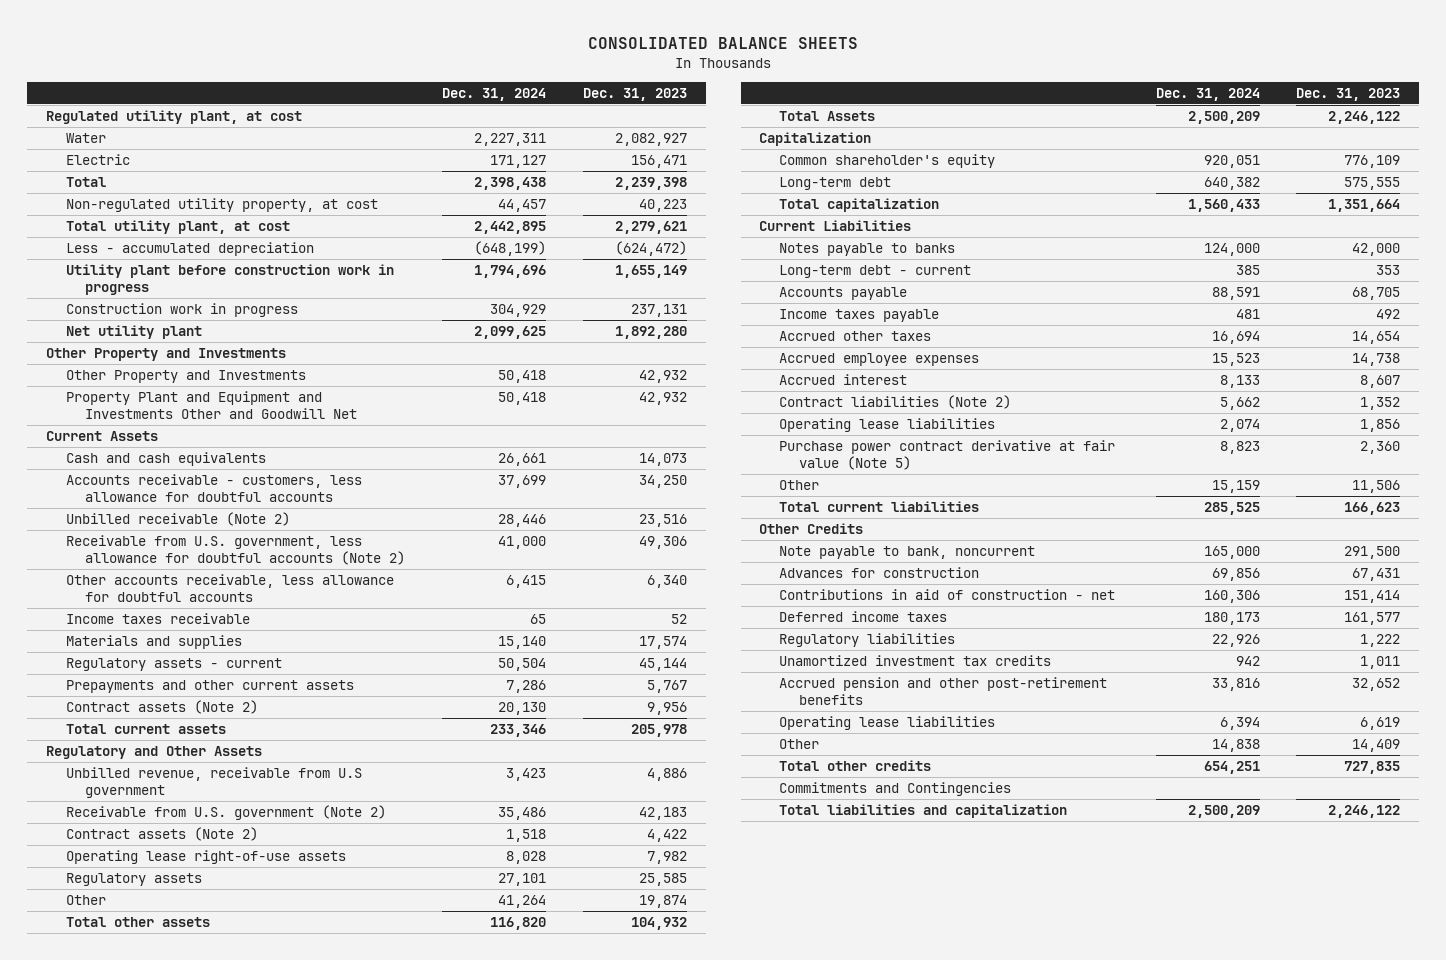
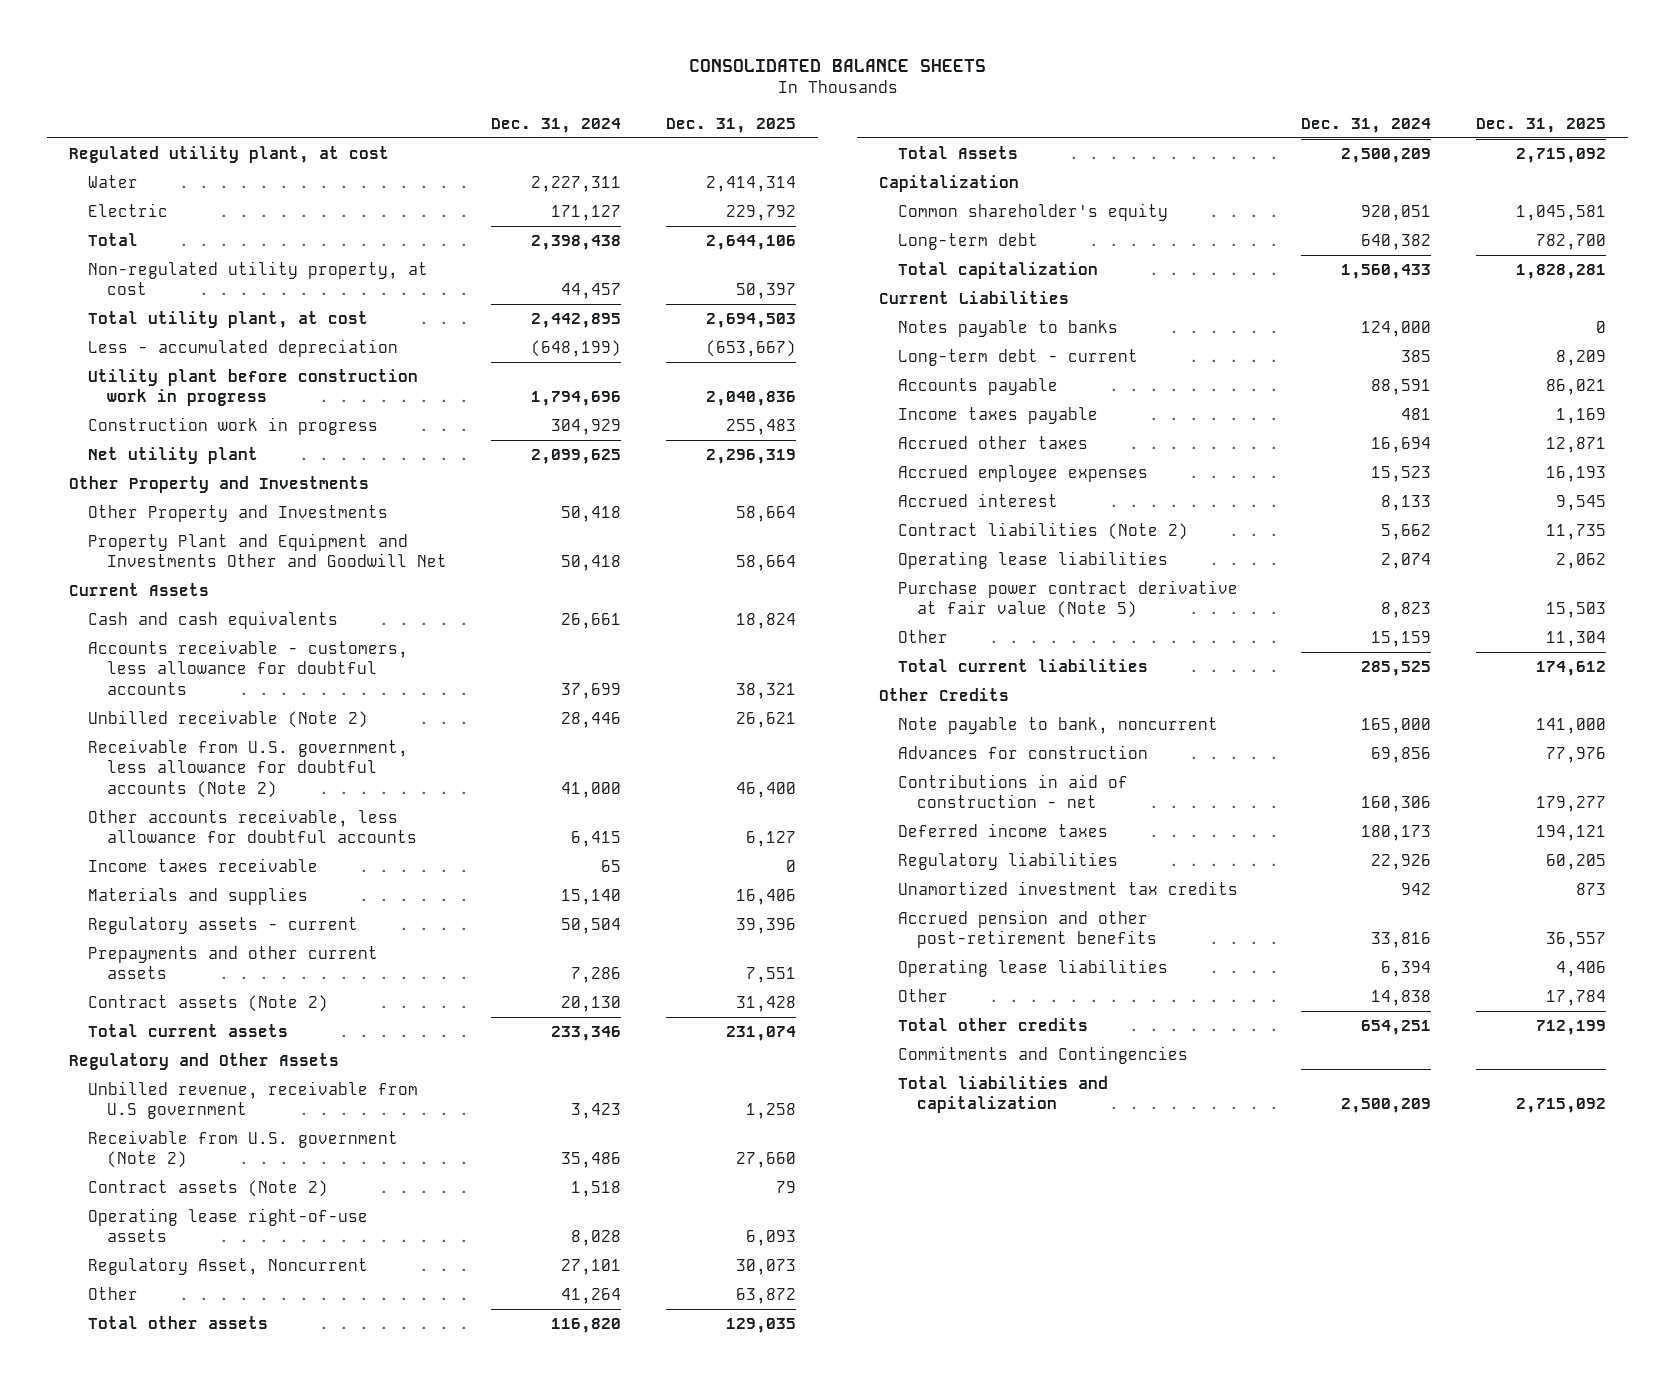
[583,87,688,101] Dec. 31, 2023 -> none
none -> [665,117,796,133] Dec. 31, 2025
[65,872,202,886] Regulatory assets -> [88,1257,369,1275] Regulatory Asset, Noncurrent

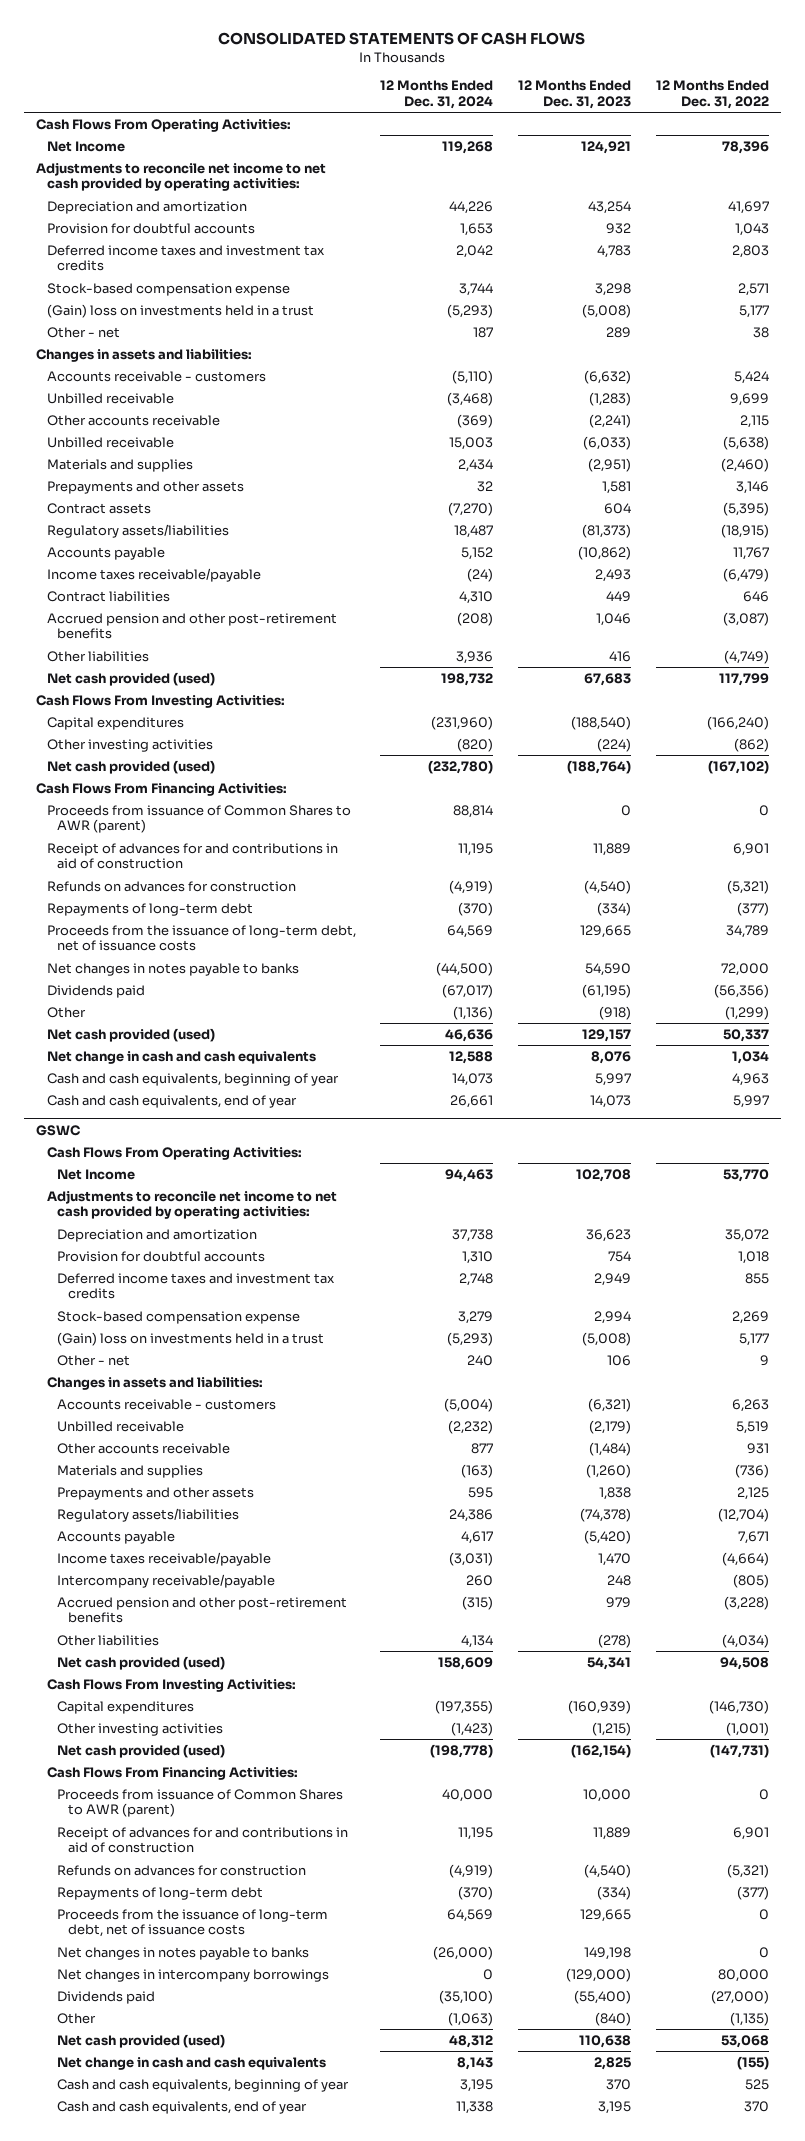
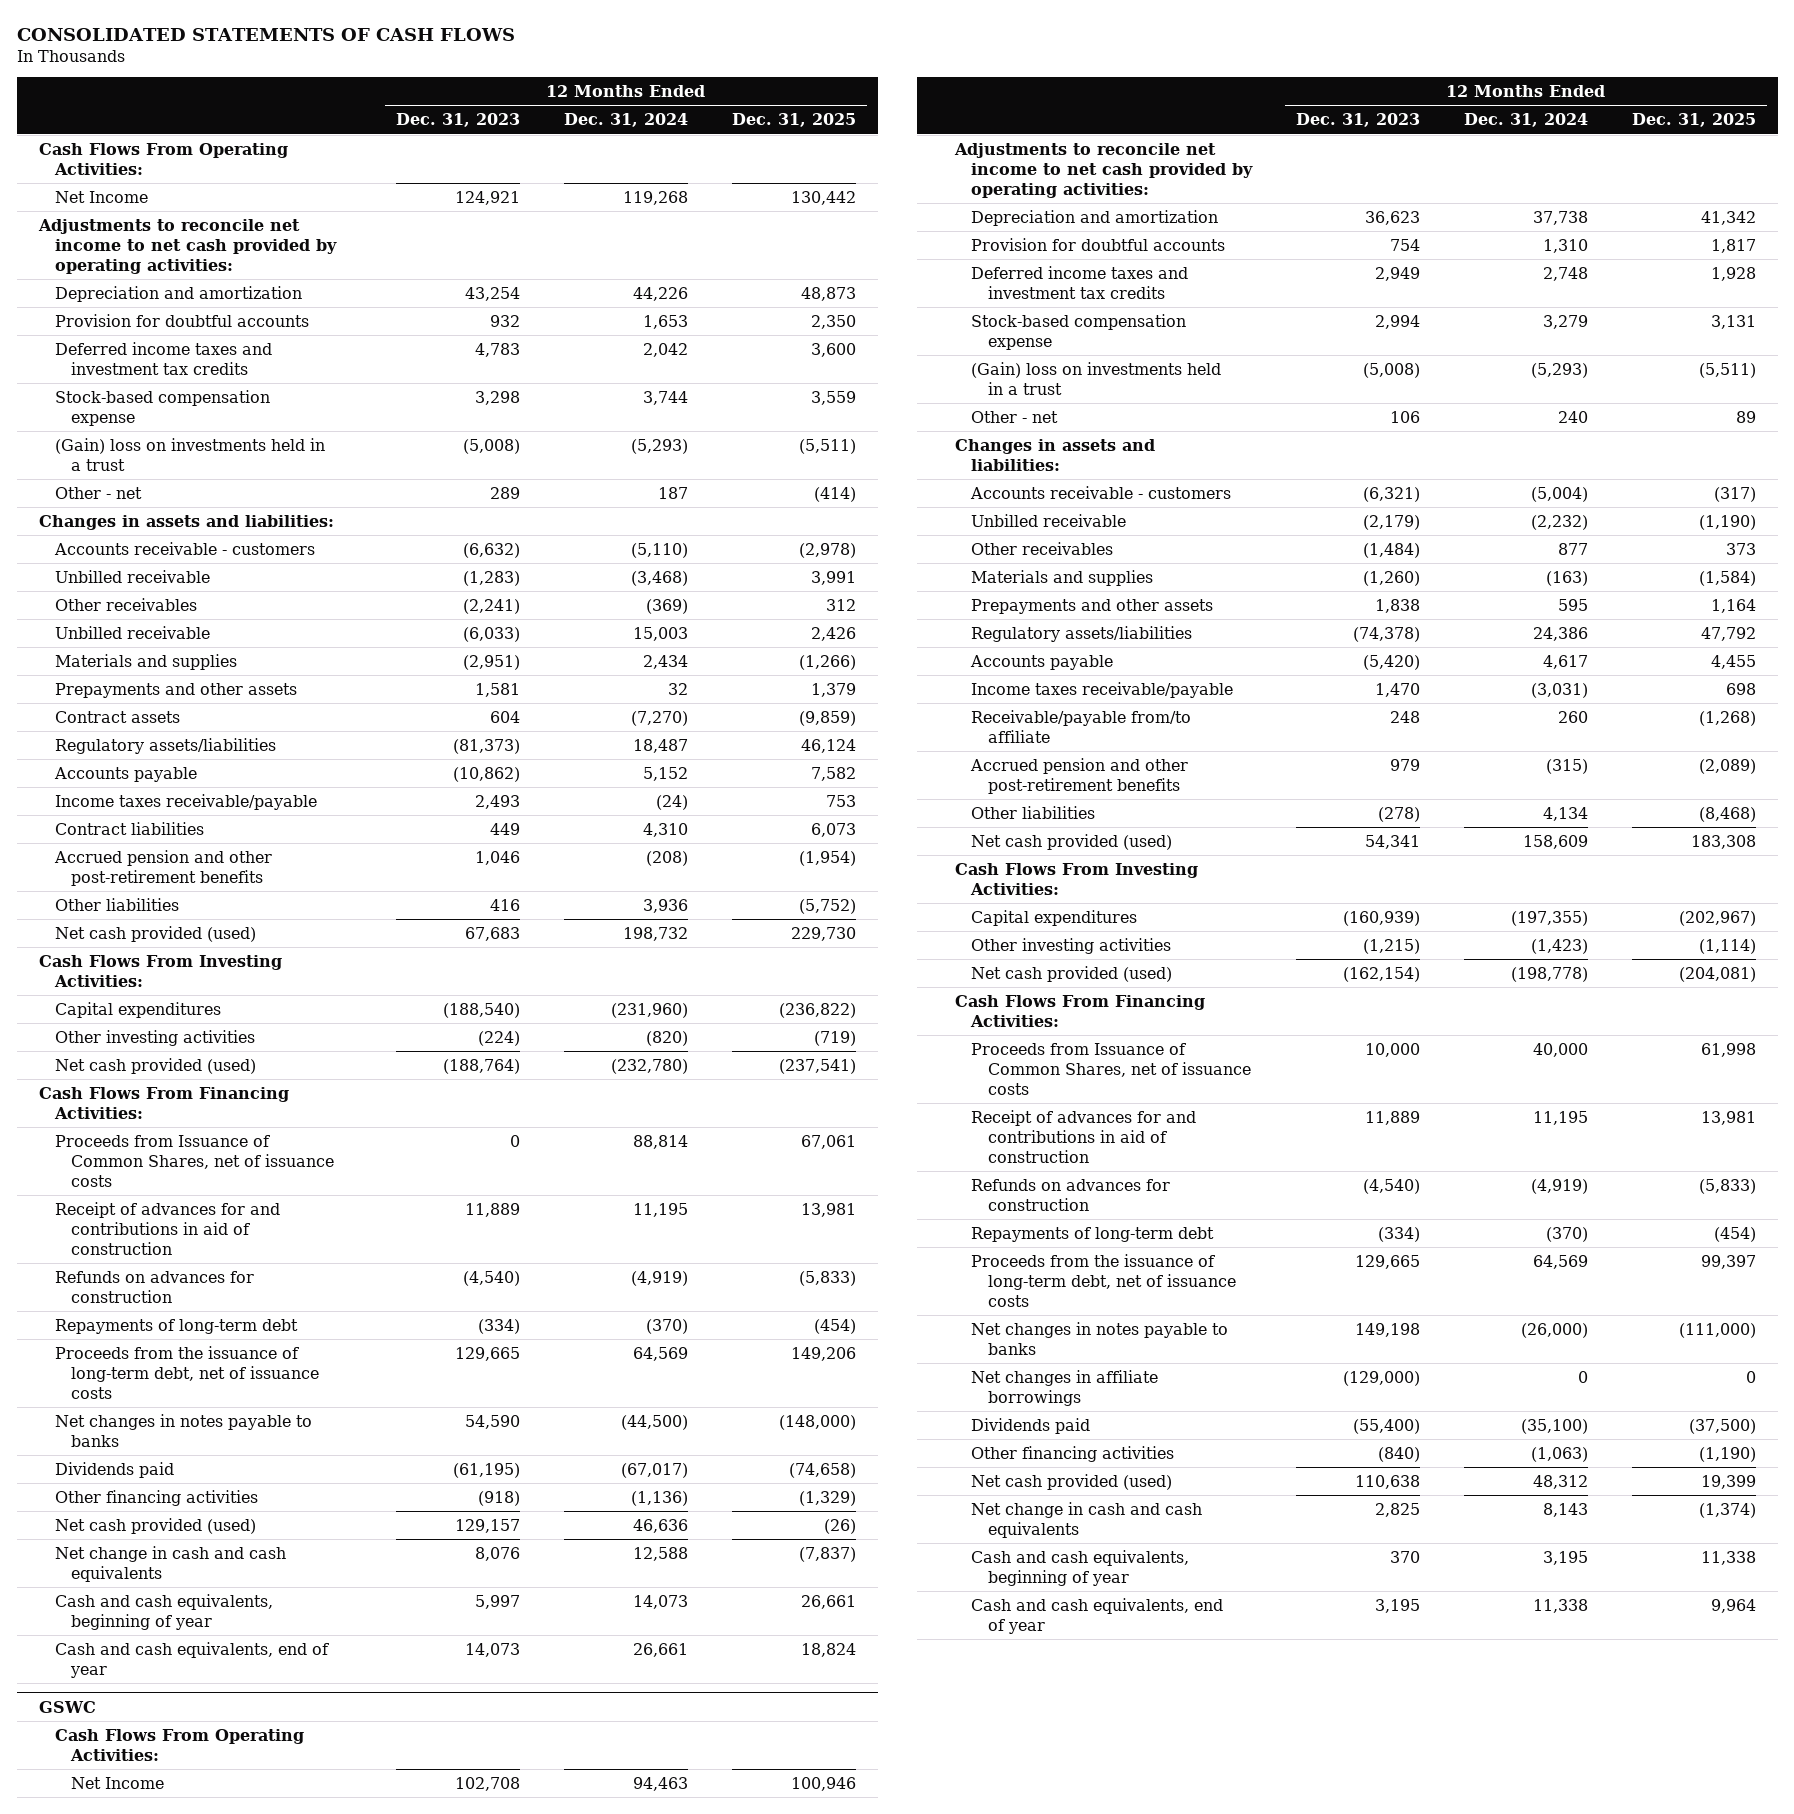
[655,80,769,110] 12 Months Ended Dec. 31, 2022 -> none
none -> [731,113,856,128] Dec. 31, 2025
[46,414,220,426] Other accounts receivable -> [54,597,197,611] Other receivables
[46,804,351,834] Proceeds from issuance of Common Shares to AWR (parent) -> [54,1134,335,1187] Proceeds from Issuance of Common Shares, net of issuance costs
[46,1006,86,1018] Other -> [54,1489,258,1506] Other financing activities
[57,1442,231,1454] Other accounts receivable -> [971,541,1114,555] Other receivables
[57,1573,276,1588] Intercompany receivable/payable -> [971,709,1192,743] Receivable/payable from/to affiliate
[57,1788,344,1818] Proceeds from issuance of Common Shares to AWR (parent) -> [971,1042,1251,1095] Proceeds from Issuance of Common Shares, net of issuance costs
[57,1968,330,1982] Net changes in intercompany borrowings -> [971,1369,1159,1406] Net changes in affiliate borrowings
[57,2012,97,2024] Other -> [971,1445,1175,1462] Other financing activities

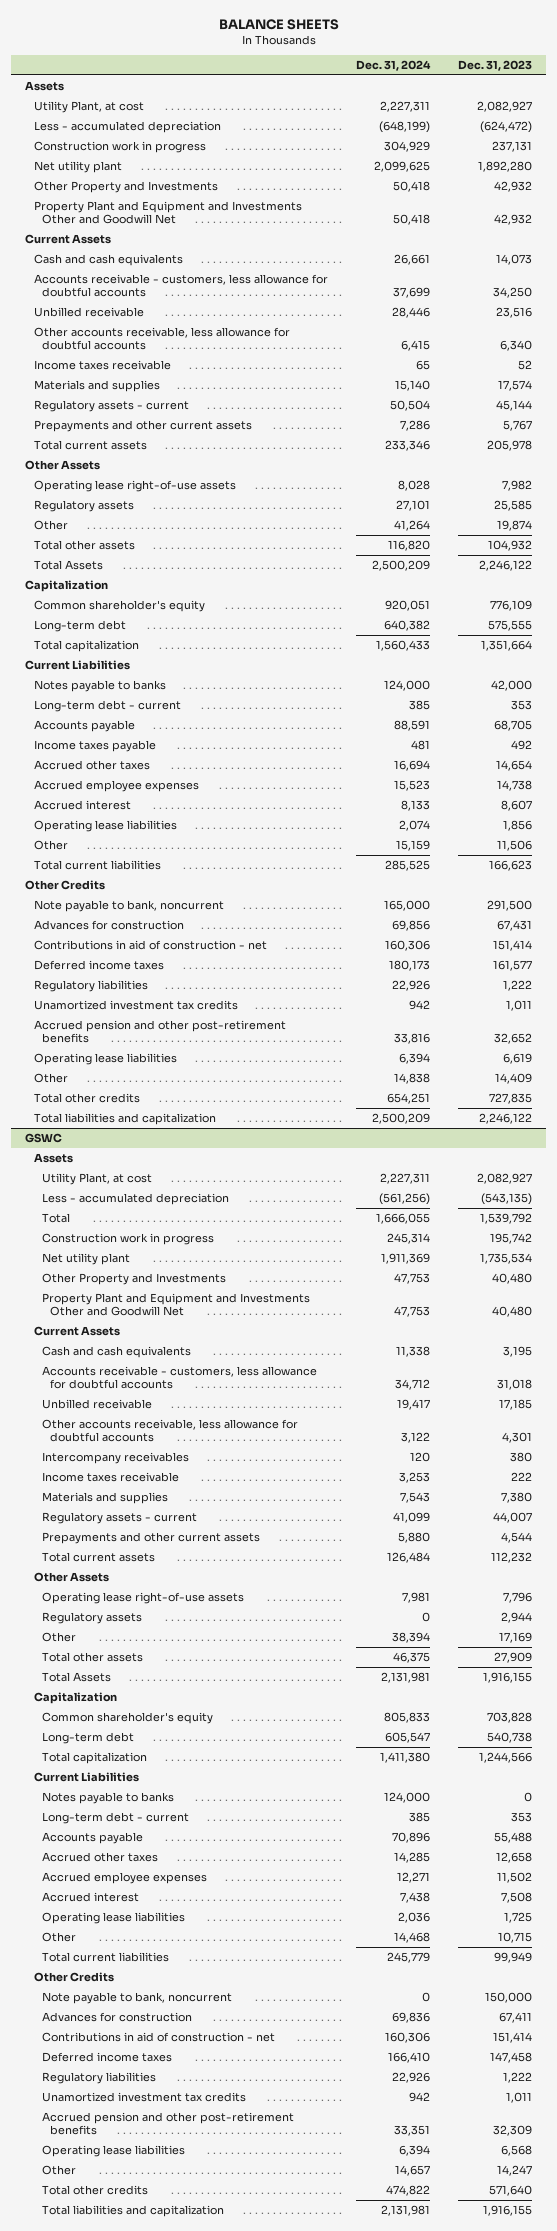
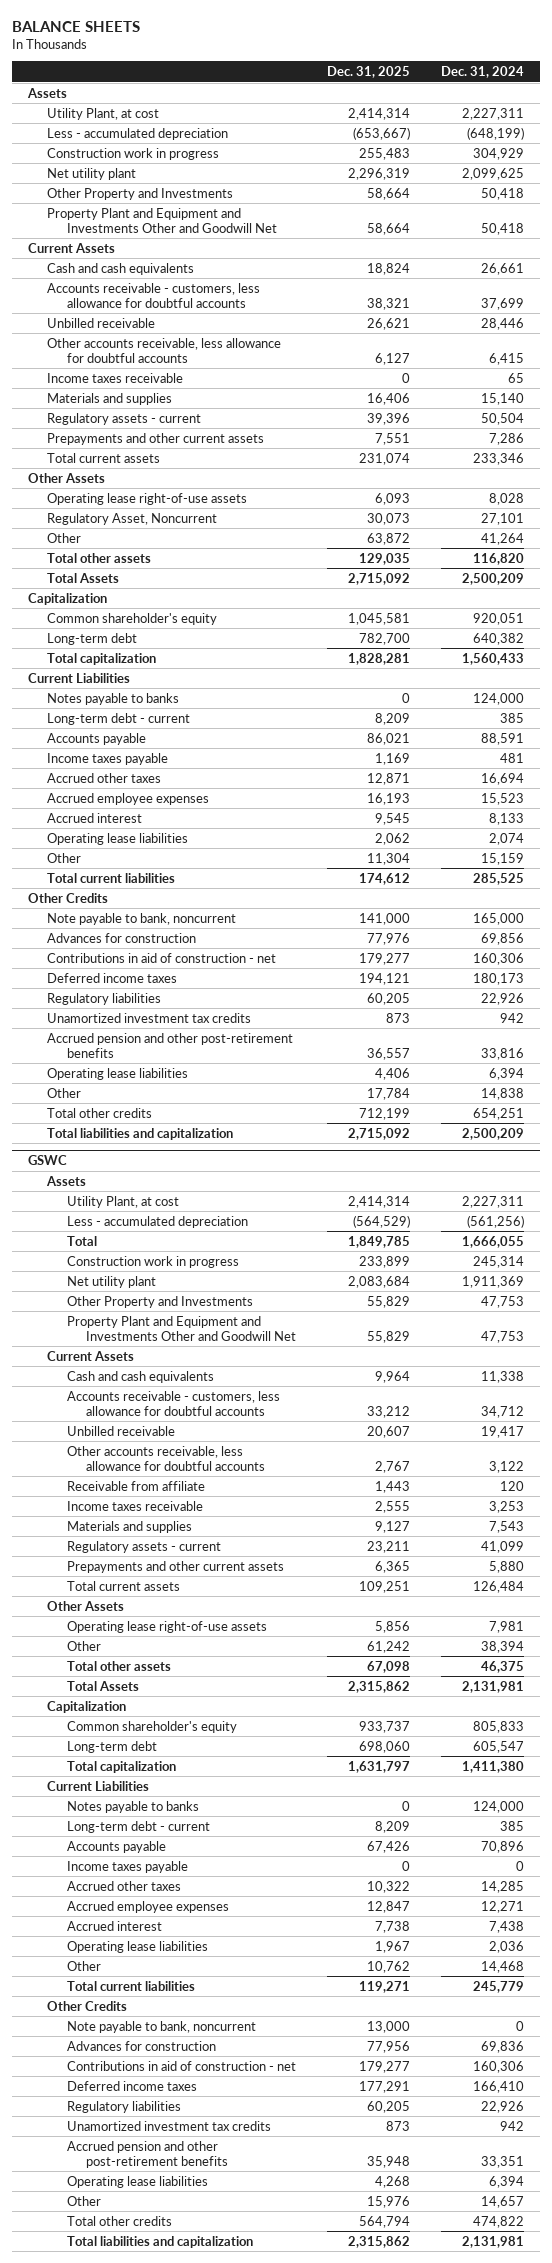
[457,60,532,72] Dec. 31, 2023 -> none
none -> [327,66,411,79] Dec. 31, 2025
[33,499,134,512] Regulatory assets -> [47,512,218,525] Regulatory Asset, Noncurrent
[42,1451,190,1464] Intercompany receivables -> [66,1480,205,1491] Receivable from affiliate
[42,1611,143,1624] Regulatory assets -> none
none -> [66,1860,188,1873] Income taxes payable

